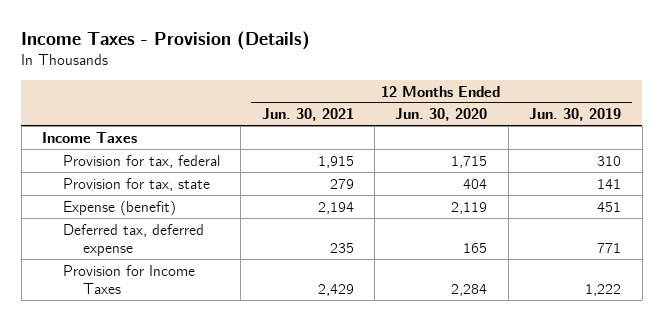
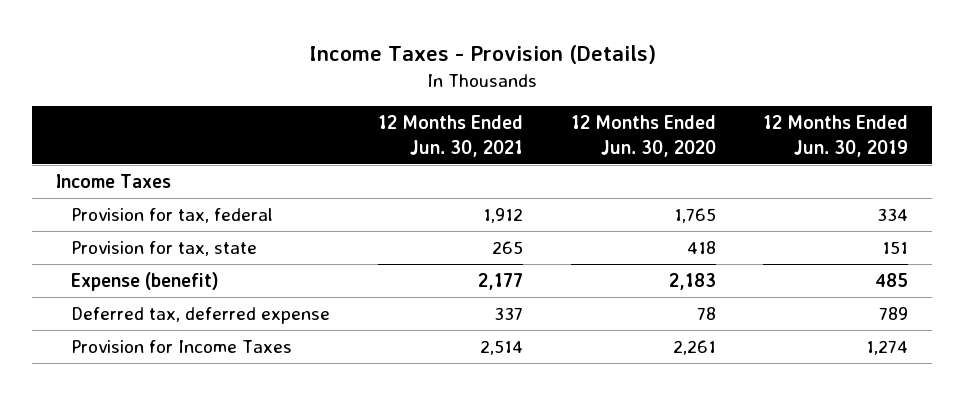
[317,155,354,168] 1,915 -> [482,208,523,224] 1,912
[451,155,488,168] 1,715 -> [673,208,716,224] 1,765
[597,155,622,166] 310 -> [877,208,909,222] 334
[329,178,354,189] 279 -> [491,241,523,255] 265
[463,178,488,189] 404 -> [686,241,716,255] 418
[597,178,622,189] 141 -> [882,241,909,255] 151
[317,201,354,214] 2,194 -> [477,273,523,291] 2,177
[451,201,488,214] 2,119 -> [668,273,716,291] 2,183
[597,201,622,212] 451 -> [875,273,909,288] 485
[329,243,354,254] 235 -> [493,307,523,321] 337
[463,243,488,254] 165 -> [696,307,716,321] 78
[597,243,622,254] 771 -> [879,307,909,321] 789
[317,284,354,297] 2,429 -> [479,340,523,356] 2,514
[451,284,488,297] 2,284 -> [672,340,716,356] 2,261
[585,284,622,297] 1,222 -> [866,340,909,356] 1,274

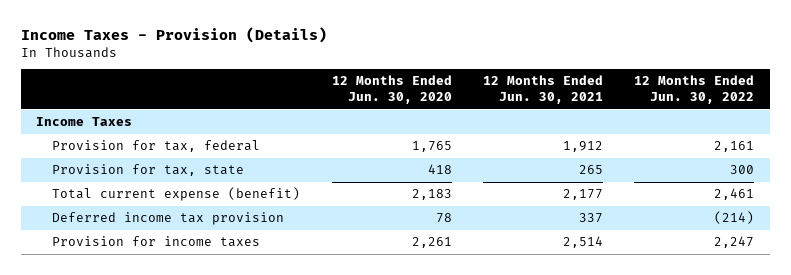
[763,115,909,157] 12 Months Ended Jun. 30, 2019 -> none
none -> [634,75,755,105] 12 Months Ended Jun. 30, 2022
[71,272,220,292] Expense (benefit) -> [52,187,301,202] Total current expense (benefit)
[71,307,331,325] Deferred tax, deferred expense -> [52,212,285,226] Deferred income tax provision
[71,340,293,354] Provision for Income Taxes -> [52,236,261,248] Provision for income taxes

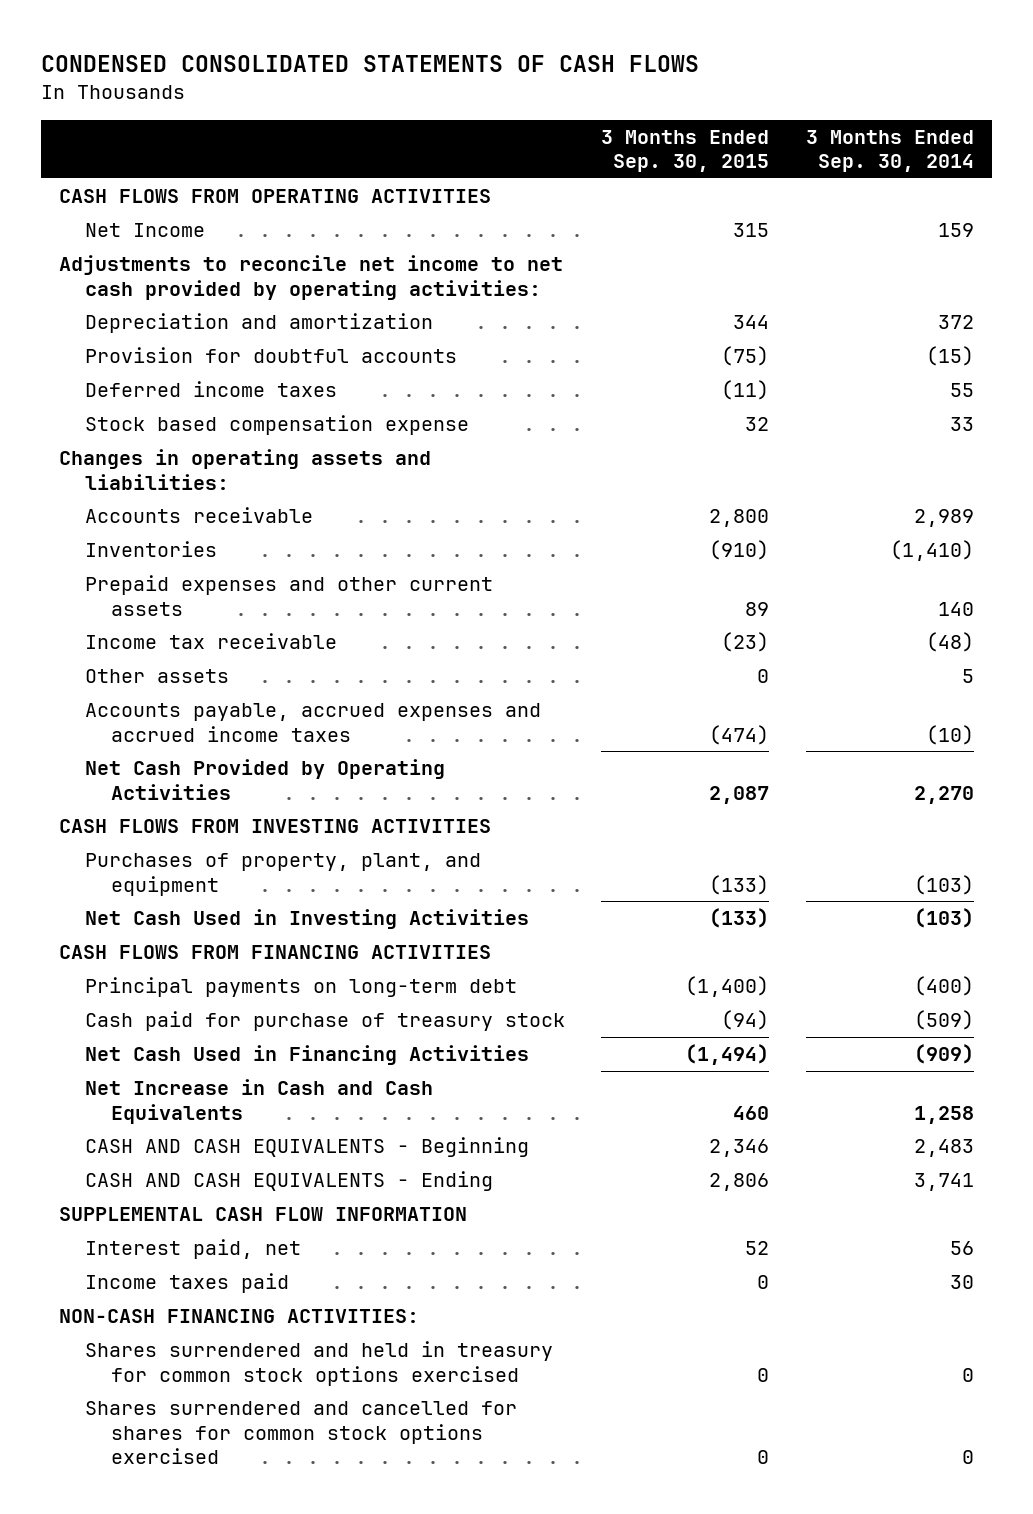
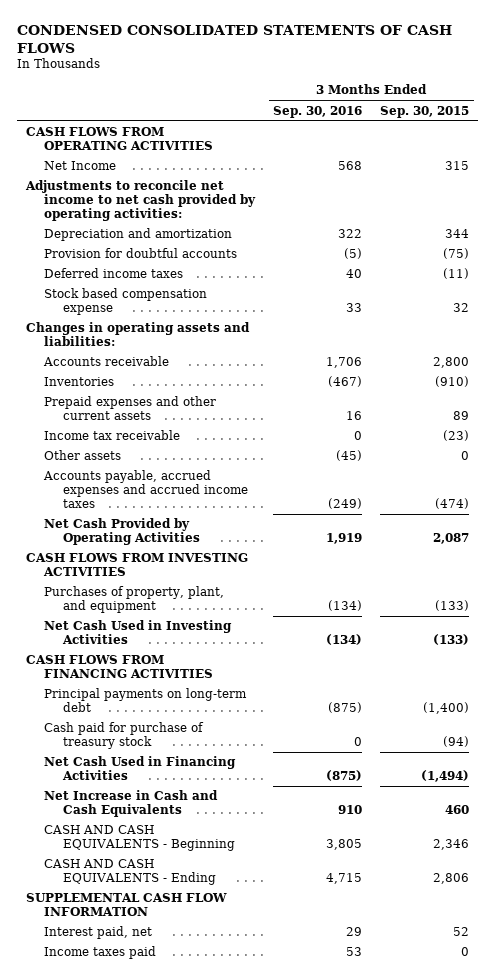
[805,129,974,173] 3 Months Ended Sep. 30, 2014 -> none
none -> [273,105,363,118] Sep. 30, 2016
[59,1309,420,1324] NON-CASH FINANCING ACTIVITIES: -> none
[84,1341,553,1386] Shares surrendered and held in treasury for common stock options exercised -> none
[84,1401,517,1464] Shares surrendered and cancelled for shares for common stock options exercised -> none

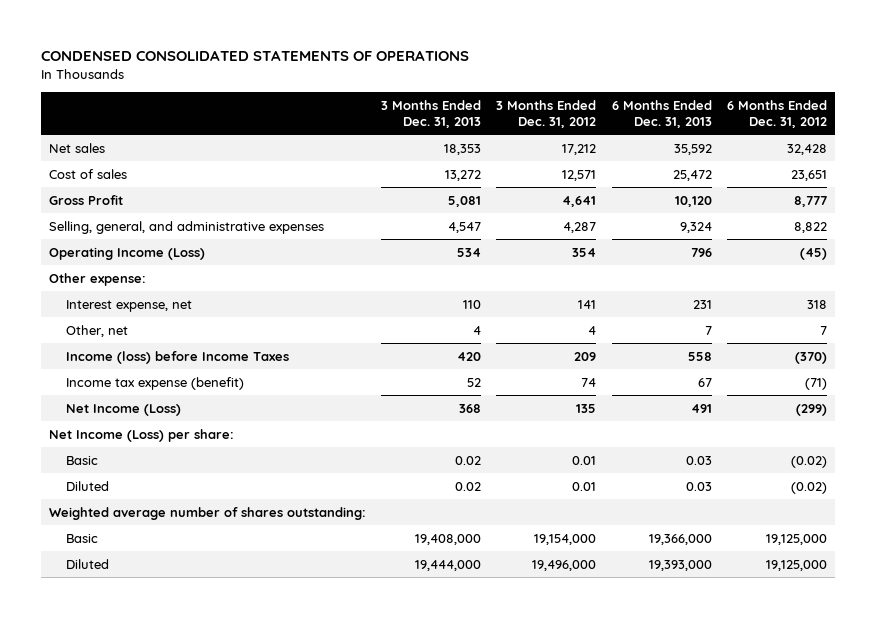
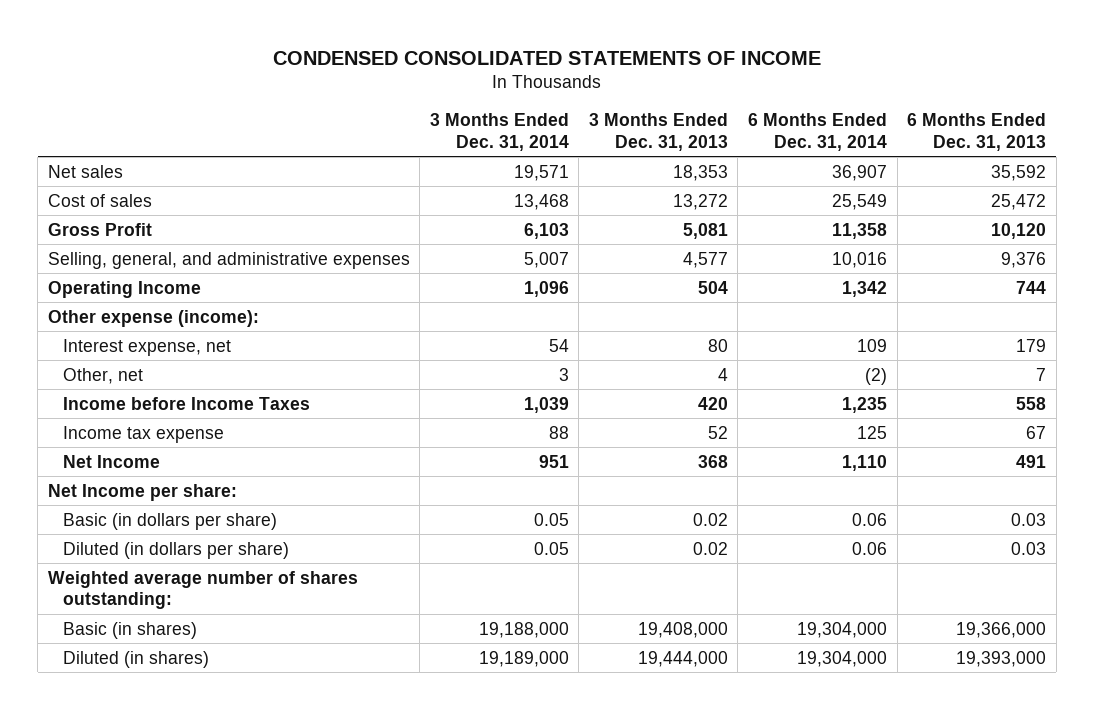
[41,50,470,62] CONDENSED CONSOLIDATED STATEMENTS OF OPERATIONS -> [272,50,821,65] CONDENSED CONSOLIDATED STATEMENTS OF INCOME
[496,99,597,128] 3 Months Ended Dec. 31, 2012 -> none
[727,99,828,128] 6 Months Ended Dec. 31, 2012 -> none
none -> [429,113,569,151] 3 Months Ended Dec. 31, 2014
none -> [747,113,887,151] 6 Months Ended Dec. 31, 2014
[448,221,482,233] 4,547 -> [682,251,728,268] 4,577
[679,221,712,233] 9,324 -> [1001,251,1047,268] 9,376
[48,246,205,260] Operating Income (Loss) -> [47,280,201,298] Operating Income
[457,247,482,257] 534 -> [697,280,728,294] 504
[690,247,712,257] 796 -> [1016,280,1047,294] 744
[48,272,146,286] Other expense: -> [47,309,259,327] Other expense (income):
[463,299,482,309] 110 -> [707,338,728,352] 80
[692,299,712,309] 231 -> [1016,338,1047,352] 179
[65,350,289,364] Income (loss) before Income Taxes -> [63,396,311,410] Income before Income Taxes
[65,376,244,390] Income tax expense (benefit) -> [63,425,225,443] Income tax expense
[65,403,181,416] Net Income (Loss) -> [63,454,161,468] Net Income
[48,428,234,442] Net Income (Loss) per share: -> [47,483,237,501] Net Income per share:
[65,455,98,465] Basic -> [63,512,278,530] Basic (in dollars per share)
[65,480,109,491] Diluted -> [63,541,290,559] Diluted (in dollars per share)
[65,533,98,543] Basic -> [63,621,198,639] Basic (in shares)
[65,558,109,569] Diluted -> [63,650,210,668] Diluted (in shares)

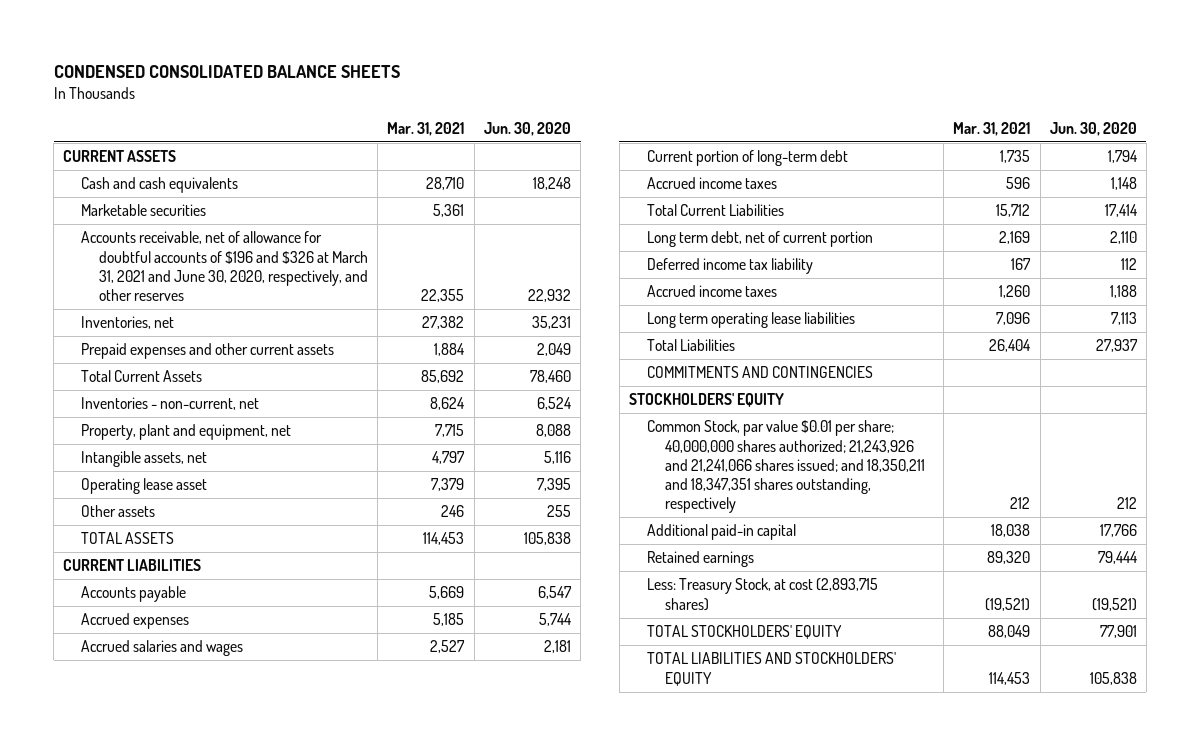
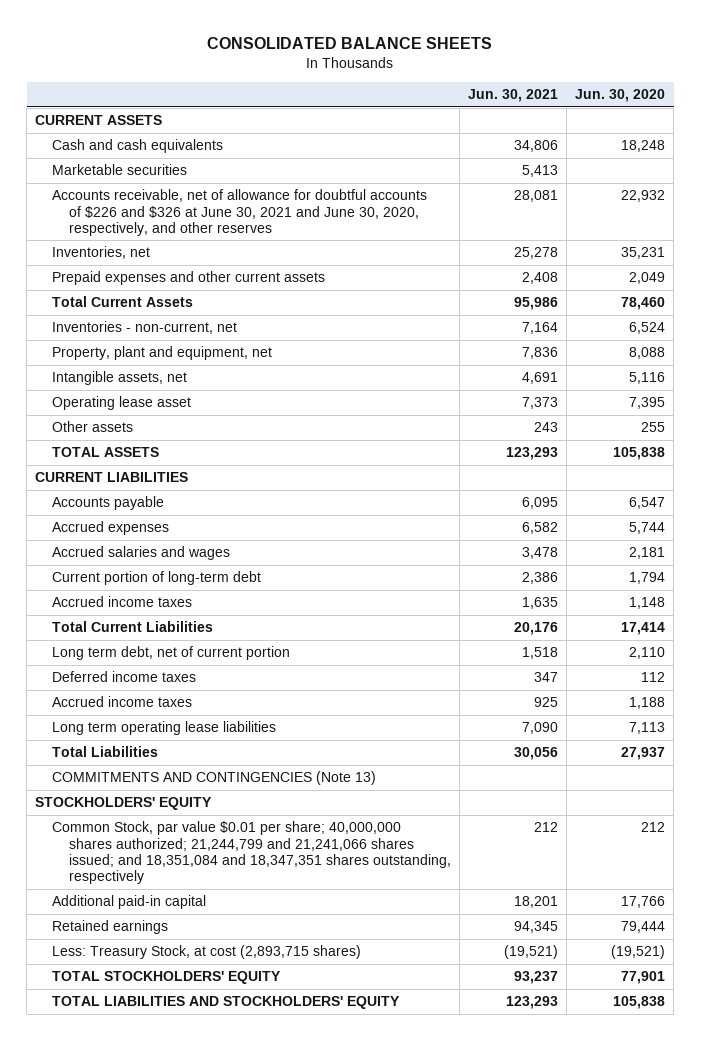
[53,64,400,78] CONDENSED CONSOLIDATED BALANCE SHEETS -> [207,36,493,49] CONSOLIDATED BALANCE SHEETS
[387,121,465,136] Mar. 31, 2021 -> none
none -> [468,88,559,102] Jun. 30, 2021
[81,231,369,302] Accounts receivable, net of allowance for doubtful accounts of $196 and $326 at March 31, 2021 and June 30, 2020, respectively, and other reserves -> [52,189,428,236] Accounts receivable, net of allowance for doubtful accounts of $226 and $326 at June 30, 2021 and June 30, 2020, respectively, and other reserves
[647,258,814,275] Deferred income tax liability -> [52,671,197,683] Deferred income taxes
[647,366,874,379] COMMITMENTS AND CONTINGENCIES -> [52,771,377,786] COMMITMENTS AND CONTINGENCIES (Note 13)
[647,420,925,514] Common Stock, par value $0.01 per share; 40,000,000 shares authorized; 21,243,926 and 21,241,066 shares issued; and 18,350,211 and 18,347,351 shares outstanding, respectively -> [52,821,452,885] Common Stock, par value $0.01 per share; 40,000,000 shares authorized; 21,244,799 and 21,241,066 shares issued; and 18,351,084 and 18,347,351 shares outstanding, respectively

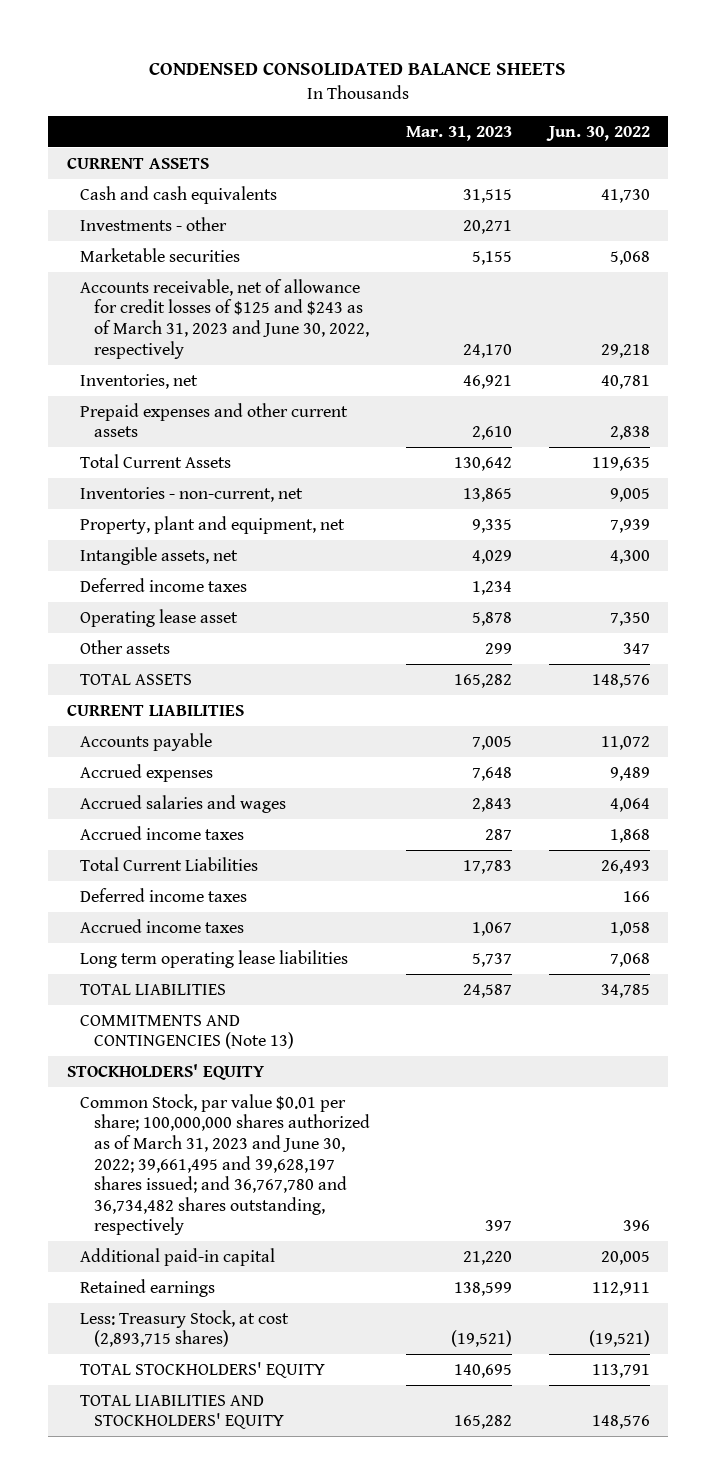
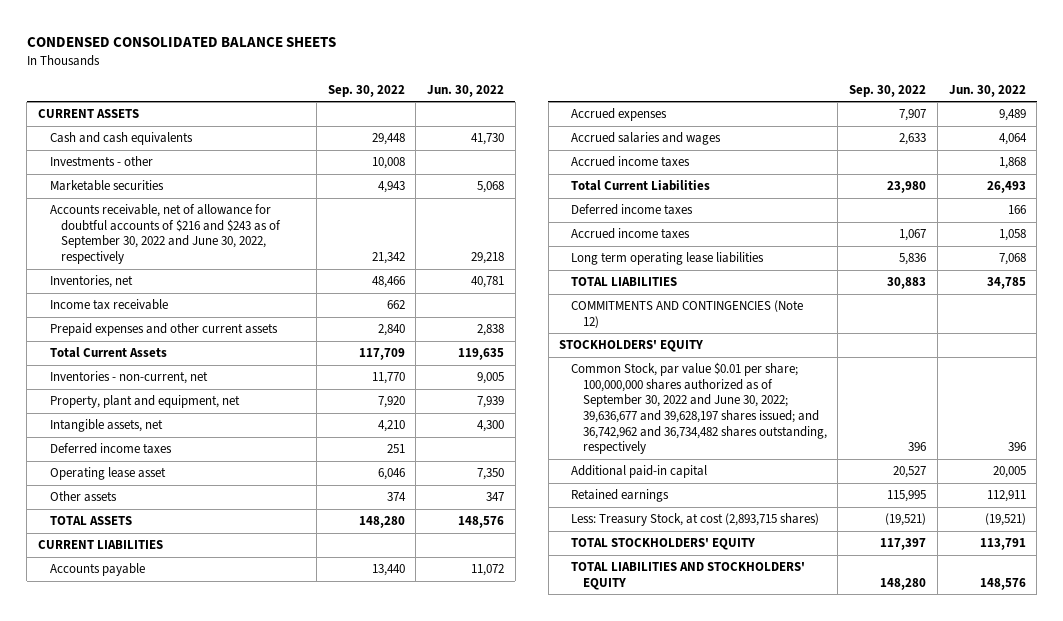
[406,125,513,141] Mar. 31, 2023 -> none
none -> [327,84,405,97] Sep. 30, 2022
[80,278,370,359] Accounts receivable, net of allowance for credit losses of $125 and $243 as of March 31, 2023 and June 30, 2022, respectively -> [49,204,282,264] Accounts receivable, net of allowance for doubtful accounts of $216 and $243 as of September 30, 2022 and June 30, 2022, respectively
none -> [49,299,168,311] Income tax receivable
[80,1014,295,1050] COMMITMENTS AND CONTINGENCIES (Note 13) -> [570,300,803,328] COMMITMENTS AND CONTINGENCIES (Note 12)
[80,1093,371,1236] Common Stock, par value $0.01 per share; 100,000,000 shares authorized as of March 31, 2023 and June 30, 2022; 39,661,495 and 39,628,197 shares issued; and 36,767,780 and 36,734,482 shares outstanding, respectively -> [570,362,827,455] Common Stock, par value $0.01 per share; 100,000,000 shares authorized as of September 30, 2022 and June 30, 2022; 39,636,677 and 39,628,197 shares issued; and 36,742,962 and 36,734,482 shares outstanding, respectively

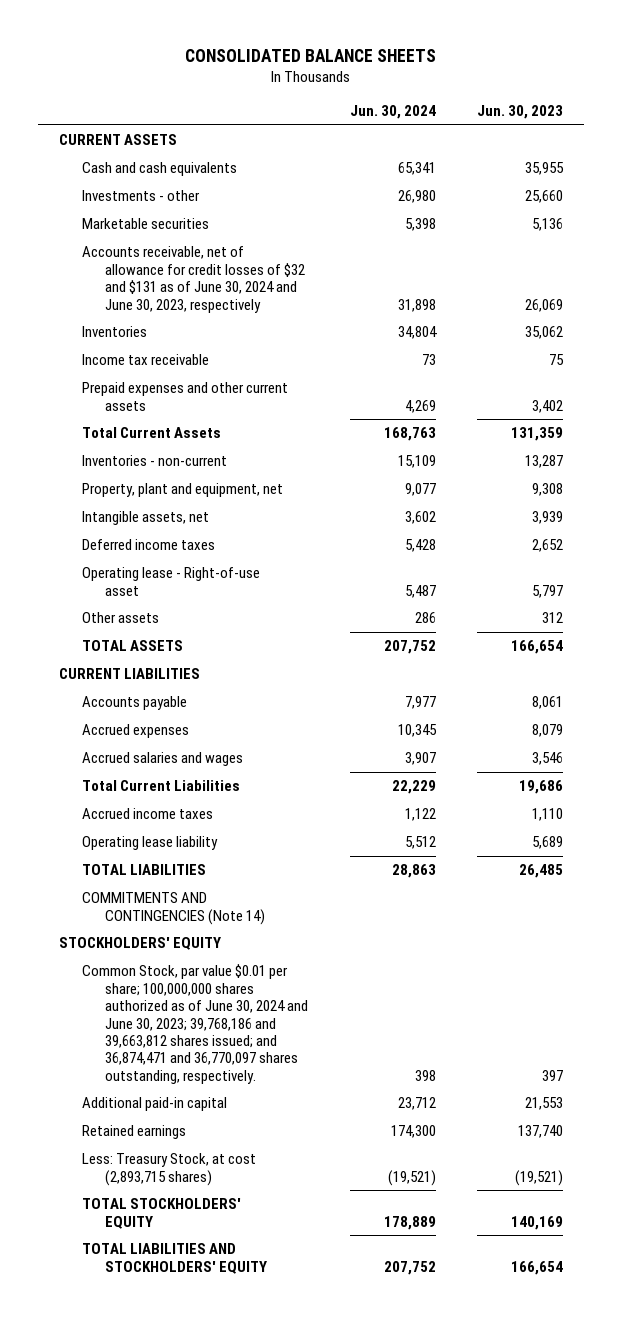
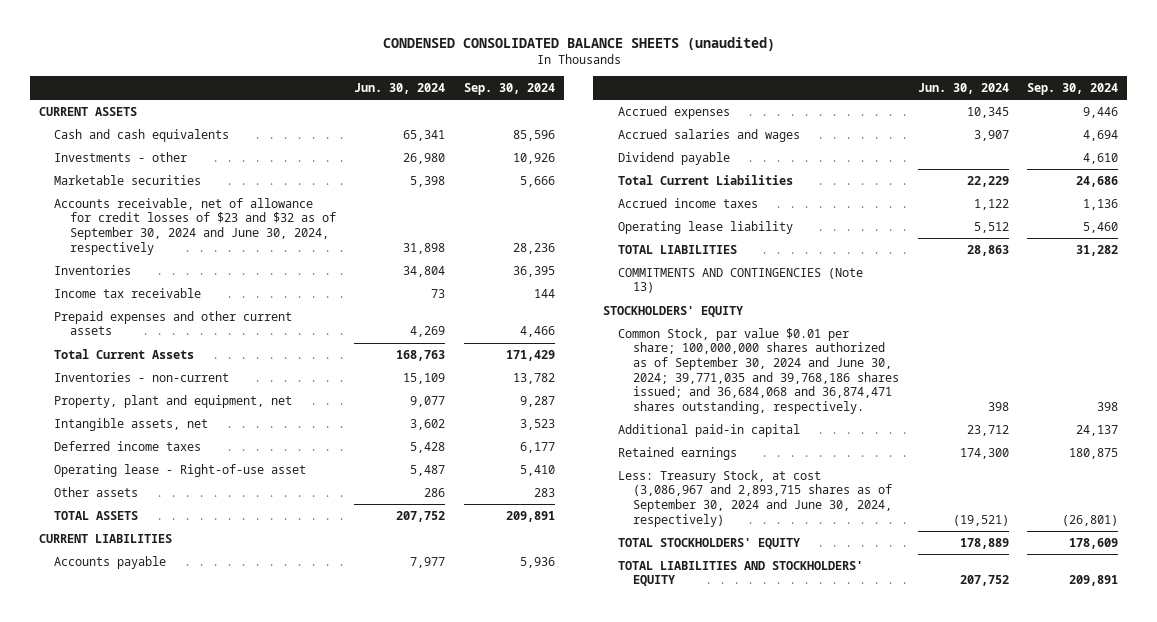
[185,48,437,62] CONSOLIDATED BALANCE SHEETS -> [382,37,775,52] CONDENSED CONSOLIDATED BALANCE SHEETS (unaudited)
[477,105,564,120] Jun. 30, 2023 -> none
none -> [463,82,555,95] Sep. 30, 2024
[82,246,306,313] Accounts receivable, net of allowance for credit losses of $32 and $131 as of June 30, 2024 and June 30, 2023, respectively -> [54,197,336,255] Accounts receivable, net of allowance for credit losses of $23 and $32 as of September 30, 2024 and June 30, 2024, respectively
none -> [617,151,730,165] Dividend payable
[82,892,266,925] COMMITMENTS AND CONTINGENCIES (Note 14) -> [617,267,863,294] COMMITMENTS AND CONTINGENCIES (Note 13)
[82,964,309,1084] Common Stock, par value $0.01 per share; 100,000,000 shares authorized as of June 30, 2024 and June 30, 2023; 39,768,186 and 39,663,812 shares issued; and 36,874,471 and 36,770,097 shares outstanding, respectively. -> [617,327,899,415] Common Stock, par value $0.01 per share; 100,000,000 shares authorized as of September 30, 2024 and June 30, 2024; 39,771,035 and 39,768,186 shares issued; and 36,684,068 and 36,874,471 shares outstanding, respectively.
[82,1153,257,1186] Less: Treasury Stock, at cost (2,893,715 shares) -> [617,469,892,527] Less: Treasury Stock, at cost (3,086,967 and 2,893,715 shares as of September 30, 2024 and June 30, 2024, respectively)

